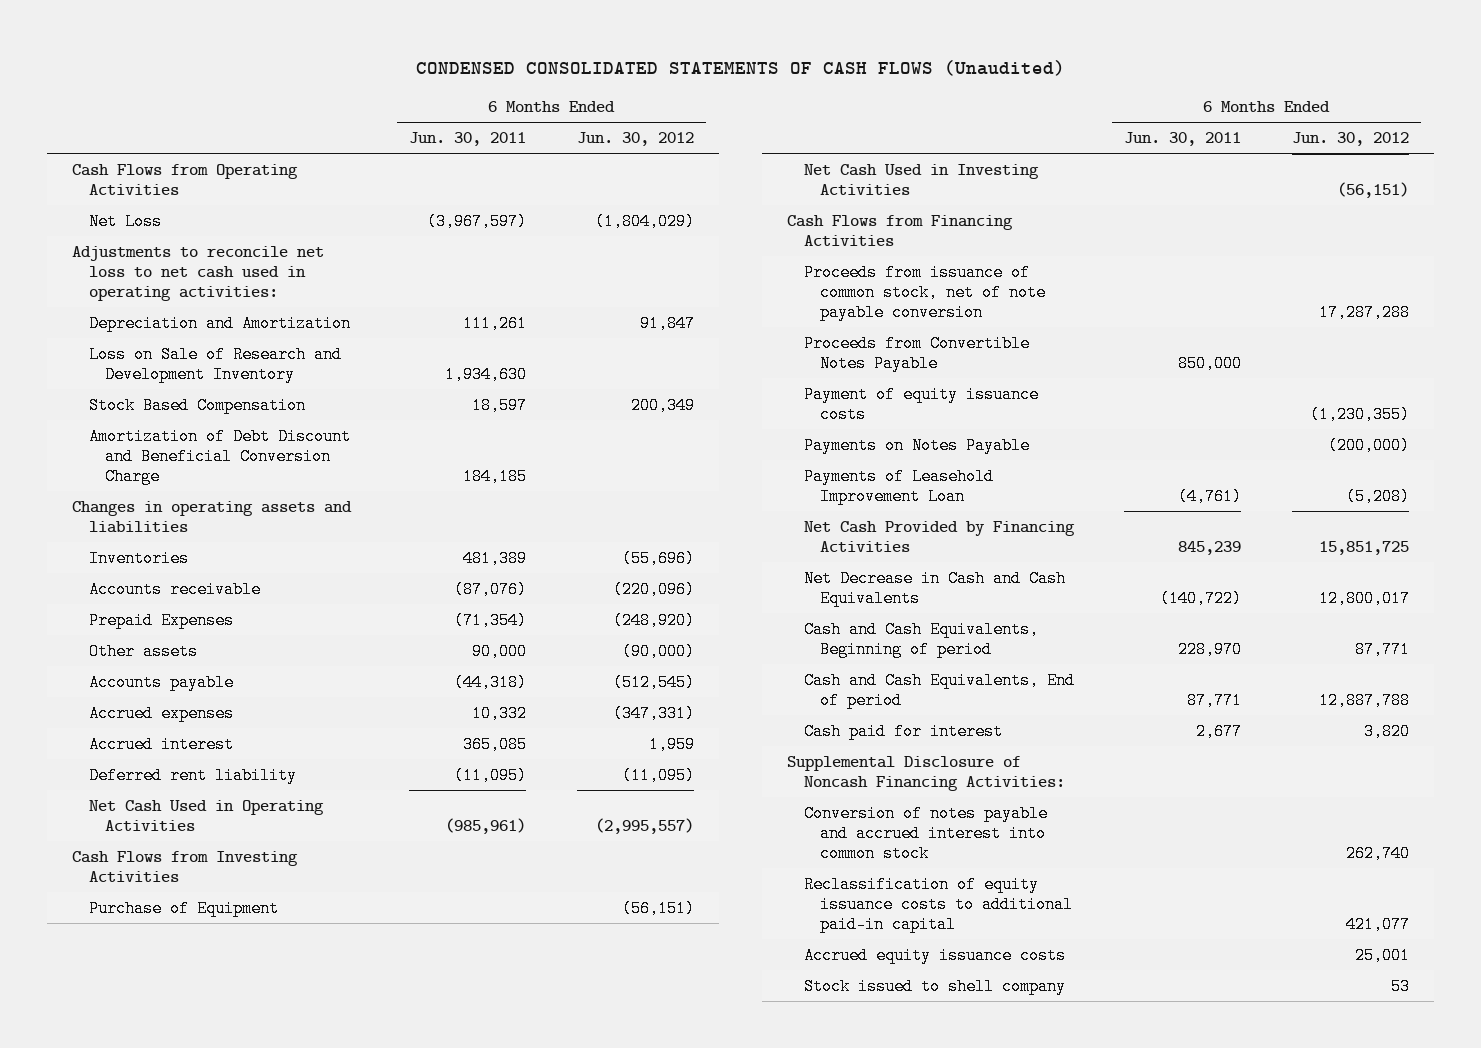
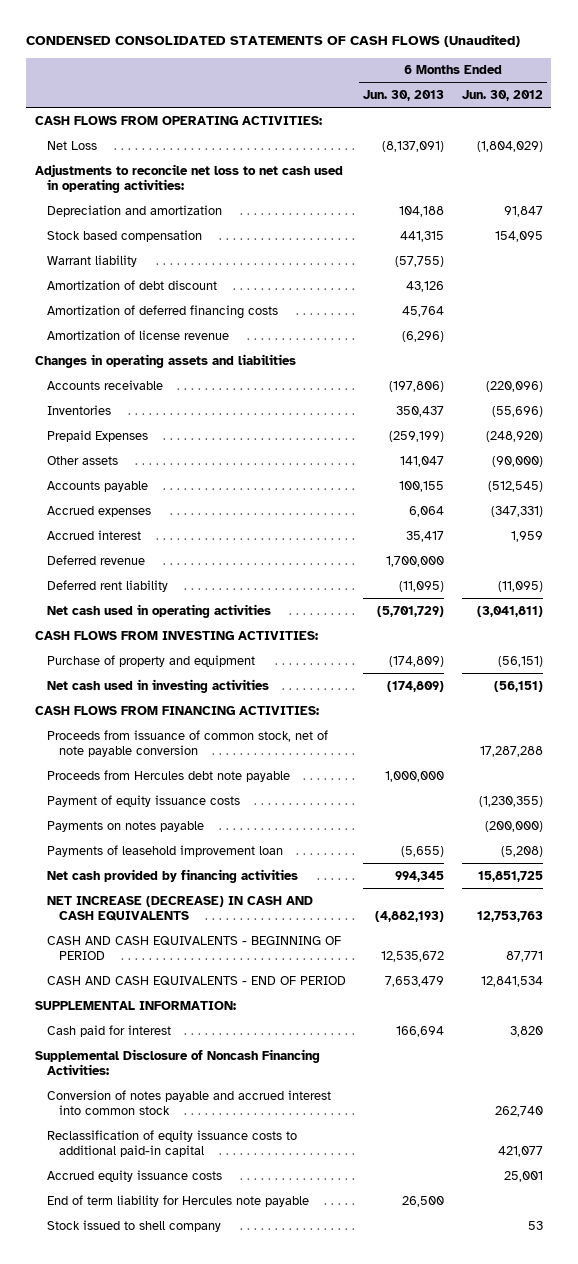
[409,132,527,147] Jun. 30, 2011 -> none
none -> [363,89,445,101] Jun. 30, 2013
[72,163,299,195] Cash Flows from Operating Activities -> [35,115,323,125] CASH FLOWS FROM OPERATING ACTIVITIES:
[88,345,342,383] Loss on Sale of Research and Development Inventory -> none
[88,314,351,332] Depreciation and Amortization -> [46,204,222,217] Depreciation and amortization
[88,396,306,414] Stock Based Compensation -> [46,229,202,242] Stock based compensation
[630,396,695,414] 200,349 -> [494,230,543,242] 154,095
none -> [46,254,137,267] Warrant liability
[88,427,351,485] Amortization of Debt Discount and Beneficial Conversion Charge -> [46,279,217,290] Amortization of debt discount
none -> [46,304,278,319] Amortization of deferred financing costs
none -> [46,329,229,340] Amortization of license revenue
[88,549,189,567] Inventories -> [46,404,111,415] Inventories
none -> [46,554,145,565] Deferred revenue
[88,799,324,831] Net Cash Used in Operating Activities -> [46,603,271,618] Net cash used in operating activities
[594,817,694,834] (2,995,557) -> [476,605,543,617] (3,041,811)
[72,850,299,882] Cash Flows from Investing Activities -> [35,630,319,640] CASH FLOWS FROM INVESTING ACTIVITIES:
[88,899,279,917] Purchase of Equipment -> [46,654,255,667] Purchase of property and equipment
[803,163,1039,195] Net Cash Used in Investing Activities -> [46,678,269,693] Net cash used in investing activities
[787,214,1014,246] Cash Flows from Financing Activities -> [35,705,320,715] CASH FLOWS FROM FINANCING ACTIVITIES:
[803,334,1030,372] Proceeds from Convertible Notes Payable -> [46,769,290,782] Proceeds from Hercules debt note payable
[803,436,1030,454] Payments on Notes Payable -> [46,820,204,832] Payments on notes payable
[803,467,994,505] Payments of Leasehold Improvement Loan -> [46,844,283,857] Payments of leasehold improvement loan
[803,520,1075,552] Net Cash Provided by Financing Activities -> [46,868,298,883] Net cash provided by financing activities
[803,569,1066,607] Net Decrease in Cash and Cash Equivalents -> [46,895,313,922] NET INCREASE (DECREASE) IN CASH AND CASH EQUIVALENTS
[1318,589,1410,607] 12,800,017 -> [476,911,543,923] 12,753,763
[803,620,1039,658] Cash and Cash Equivalents, Beginning of period -> [46,935,341,961] CASH AND CASH EQUIVALENTS - BEGINNING OF PERIOD
[803,671,1075,709] Cash and Cash Equivalents, End of period -> [46,975,346,986] CASH AND CASH EQUIVALENTS - END OF PERIOD
[1318,691,1410,709] 12,887,788 -> [480,975,543,987] 12,841,534
none -> [35,1000,237,1010] SUPPLEMENTAL INFORMATION:
none -> [46,1194,309,1207] End of term liability for Hercules note payable

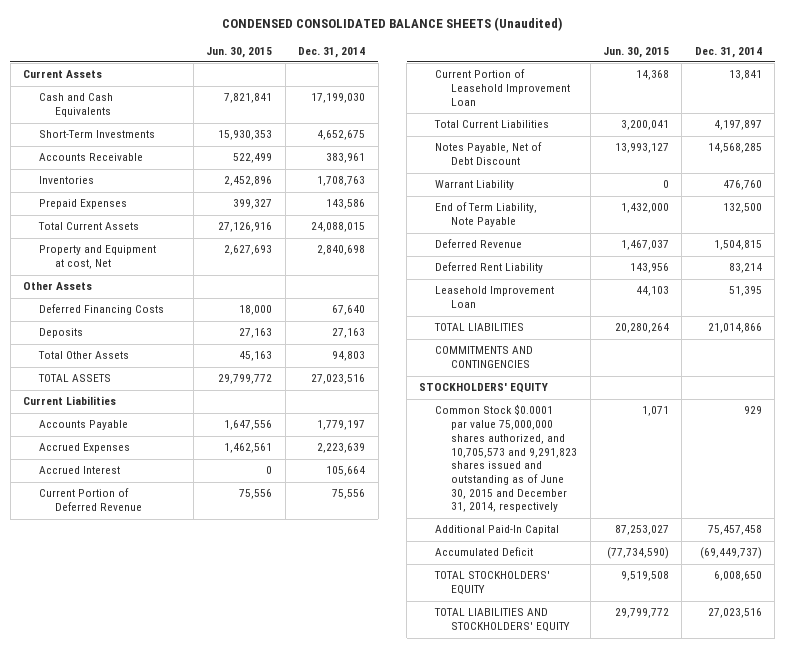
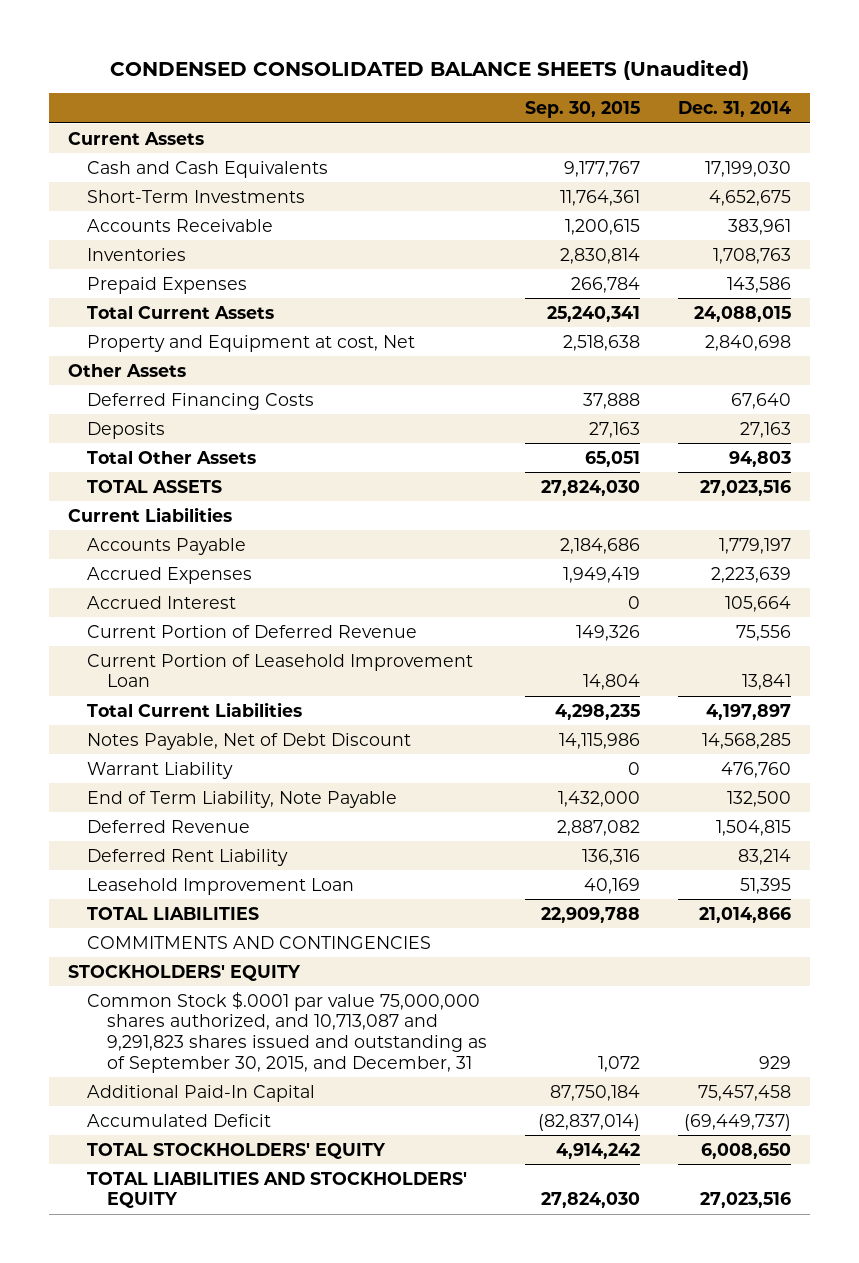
[206,46,273,58] Jun. 30, 2015 -> none
none -> [525,101,641,119] Sep. 30, 2015
[435,404,578,513] Common Stock $0.0001 par value 75,000,000 shares authorized, and 10,705,573 and 9,291,823 shares issued and outstanding as of June 30, 2015 and December 31, 2014, respectively -> [87,991,487,1073] Common Stock $.0001 par value 75,000,000 shares authorized, and 10,713,087 and 9,291,823 shares issued and outstanding as of September 30, 2015, and December, 31

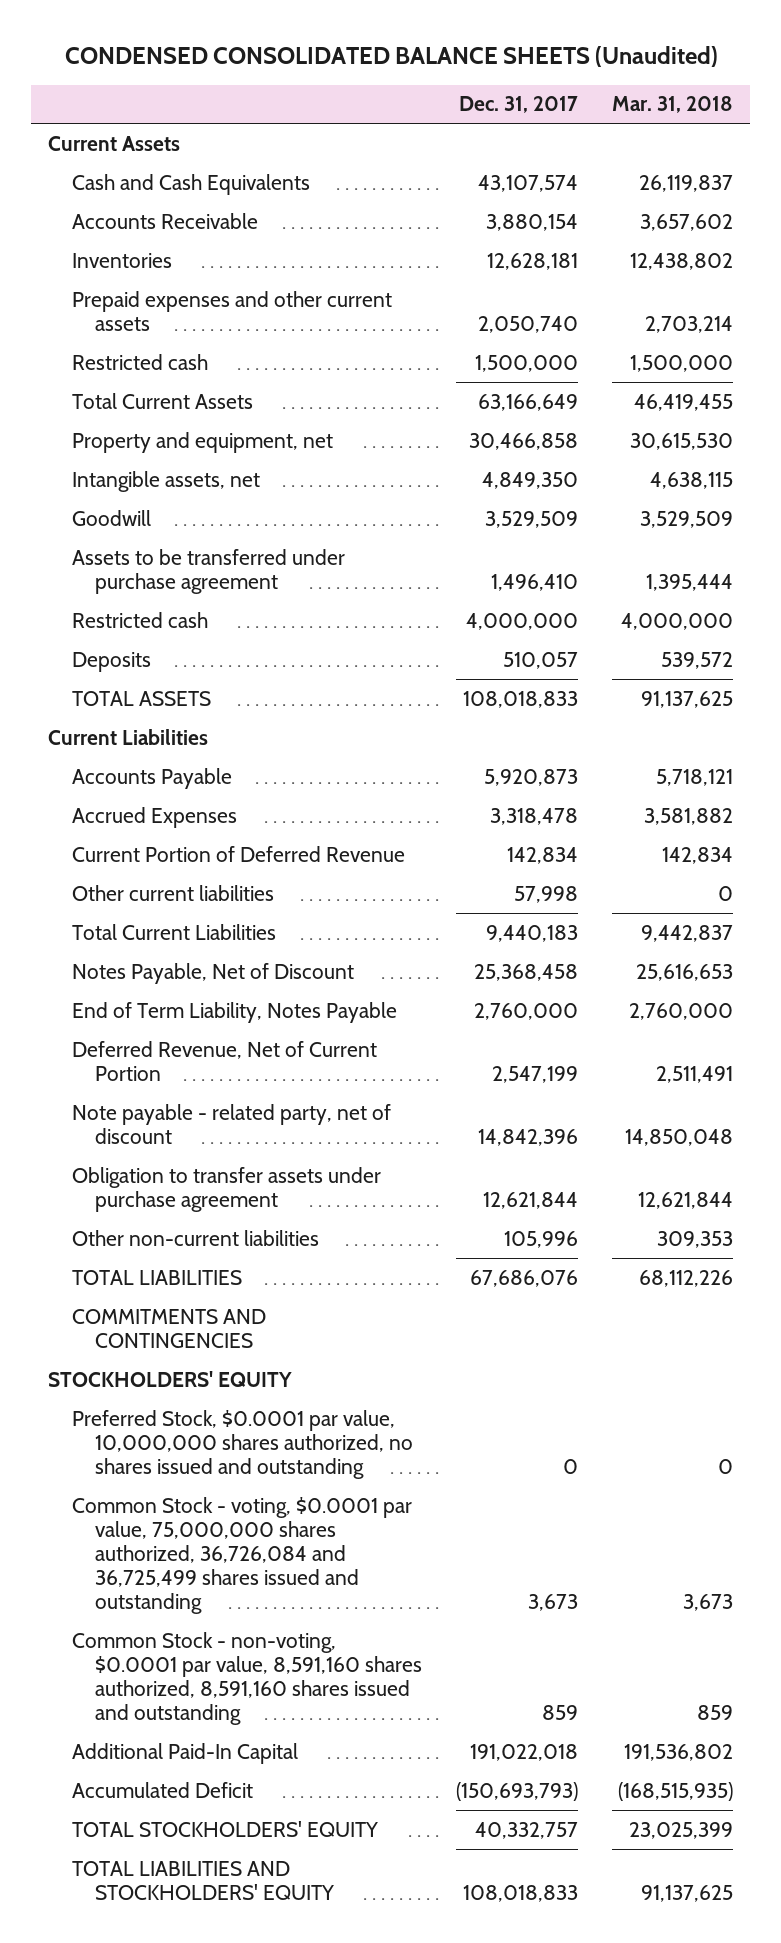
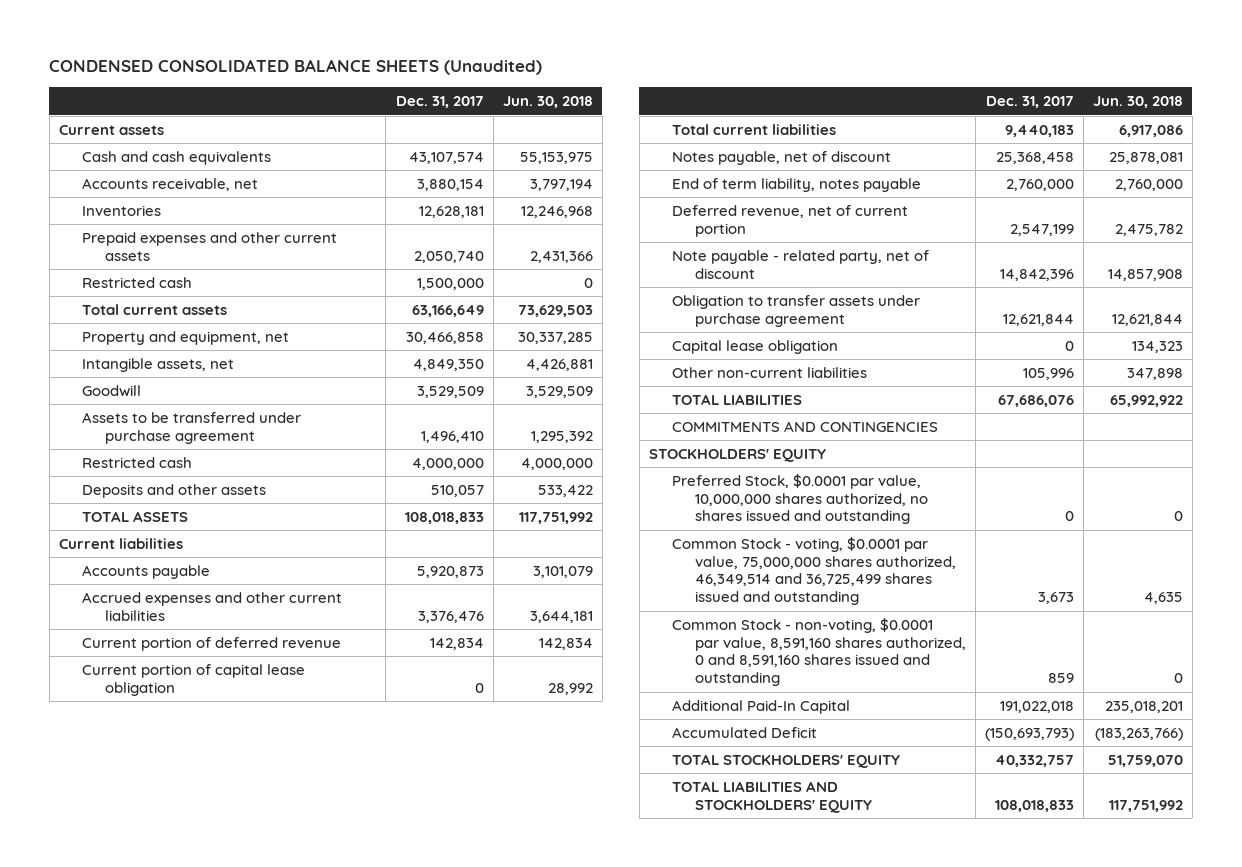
[611,96,733,114] Mar. 31, 2018 -> none
none -> [502,96,593,109] Jun. 30, 2018
[48,135,181,151] Current Assets -> [58,124,164,135] Current assets
[71,173,310,195] Cash and Cash Equivalents -> [82,150,272,165] Cash and cash equivalents
[71,212,258,229] Accounts Receivable -> [82,177,259,191] Accounts receivable, net
[71,392,253,409] Total Current Assets -> [82,303,228,315] Total current assets
[71,651,151,672] Deposits -> [82,483,267,498] Deposits and other assets
[71,884,274,901] Other current liabilities -> none
[48,728,209,745] Current Liabilities -> [58,537,183,549] Current liabilities
[71,767,232,789] Accounts Payable -> [82,564,211,579] Accounts payable
[71,806,237,828] Accrued Expenses -> [82,591,343,621] Accrued expenses and other current liabilities
[489,807,578,825] 3,318,478 -> [418,610,485,623] 3,376,476
[71,845,405,862] Current Portion of Deferred Revenue -> [82,636,342,651] Current portion of deferred revenue
none -> [82,663,306,696] Current portion of capital lease obligation
[71,923,276,940] Total Current Liabilities -> [671,123,836,135] Total current liabilities
[71,962,354,984] Notes Payable, Net of Discount -> [671,150,891,165] Notes payable, net of discount
[71,1001,397,1023] End of Term Liability, Notes Payable -> [671,177,921,192] End of term liability, notes payable
[71,1040,377,1081] Deferred Revenue, Net of Current Portion -> [671,204,908,237] Deferred revenue, net of current portion
none -> [671,339,838,354] Capital lease obligation
[71,1496,412,1615] Common Stock - voting, $0.0001 par value, 75,000,000 shares authorized, 36,726,084 and 36,725,499 shares issued and outstanding -> [671,536,957,606] Common Stock - voting, $0.0001 par value, 75,000,000 shares authorized, 46,349,514 and 36,725,499 shares issued and outstanding
[71,1631,422,1726] Common Stock - non-voting, $0.0001 par value, 8,591,160 shares authorized, 8,591,160 shares issued and outstanding -> [671,617,967,687] Common Stock - non-voting, $0.0001 par value, 8,591,160 shares authorized, 0 and 8,591,160 shares issued and outstanding

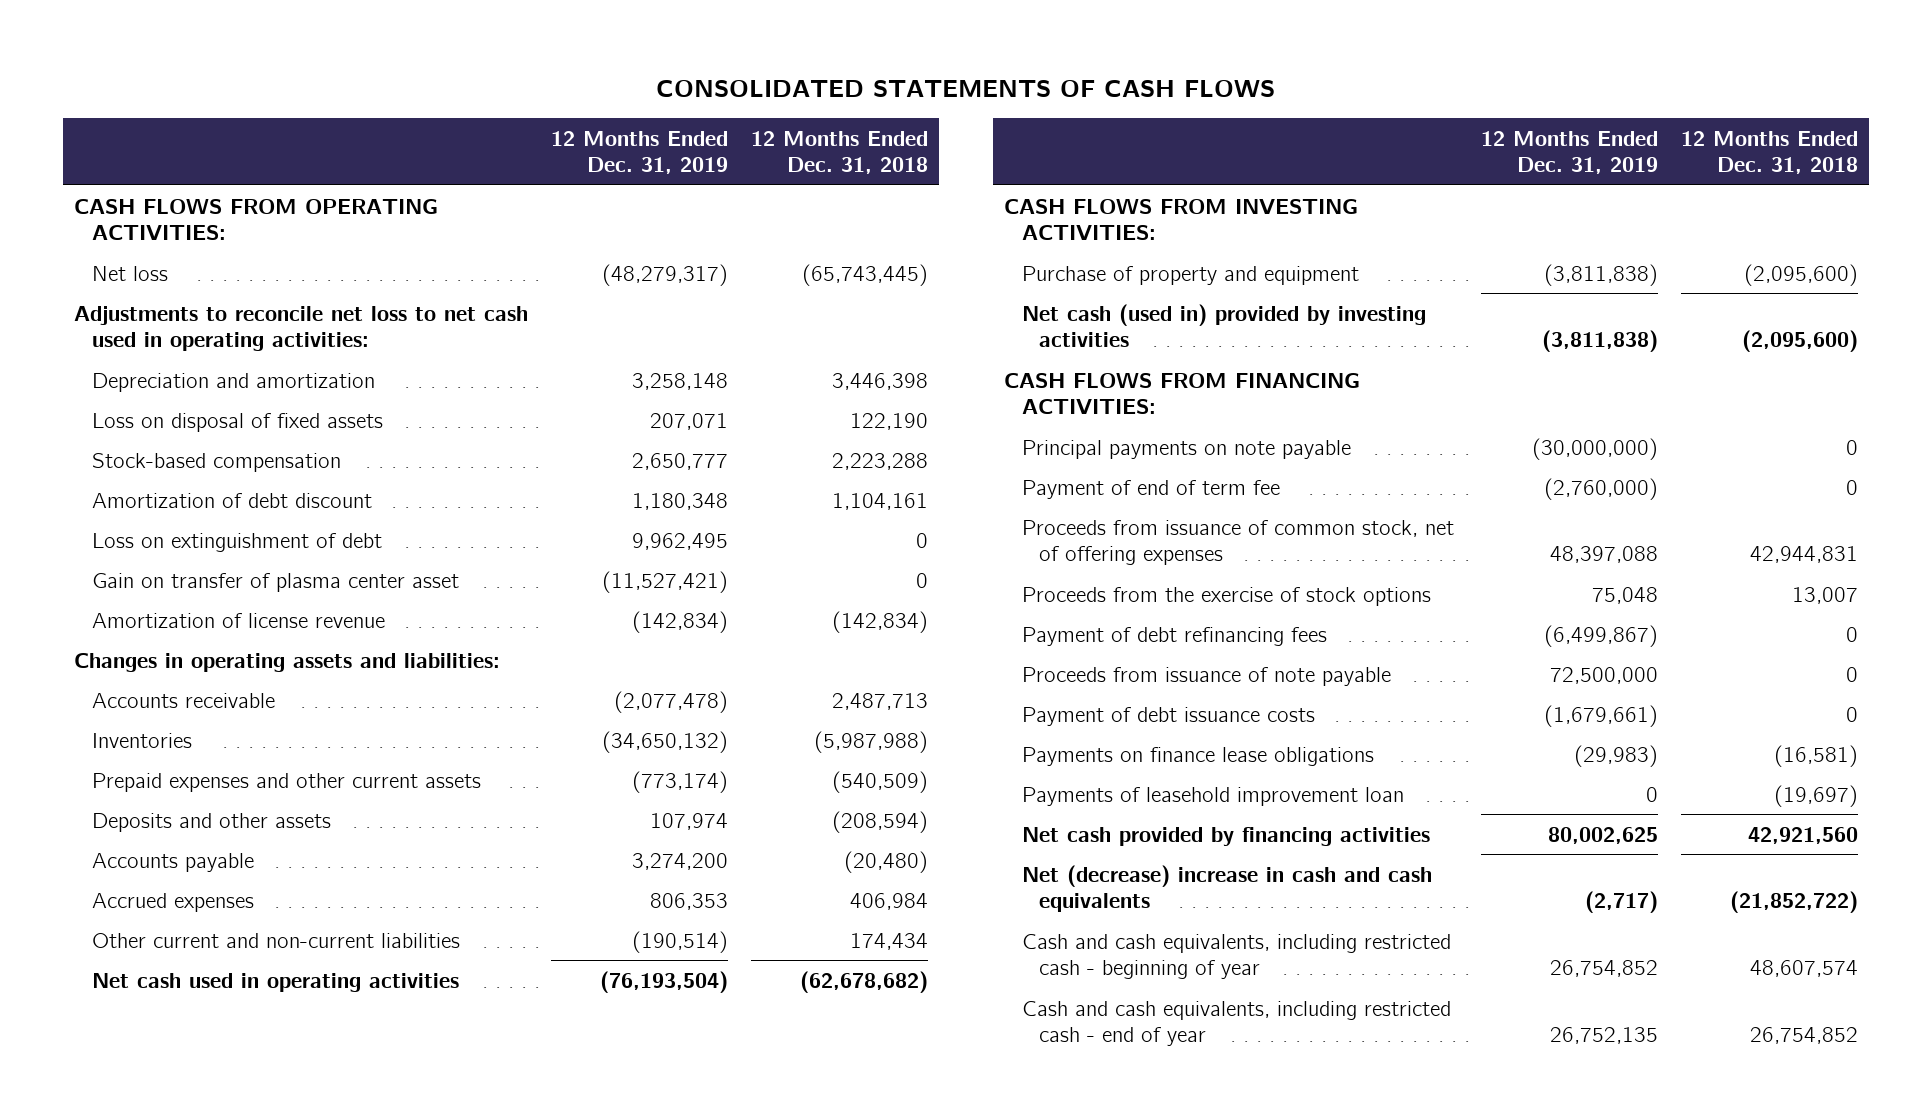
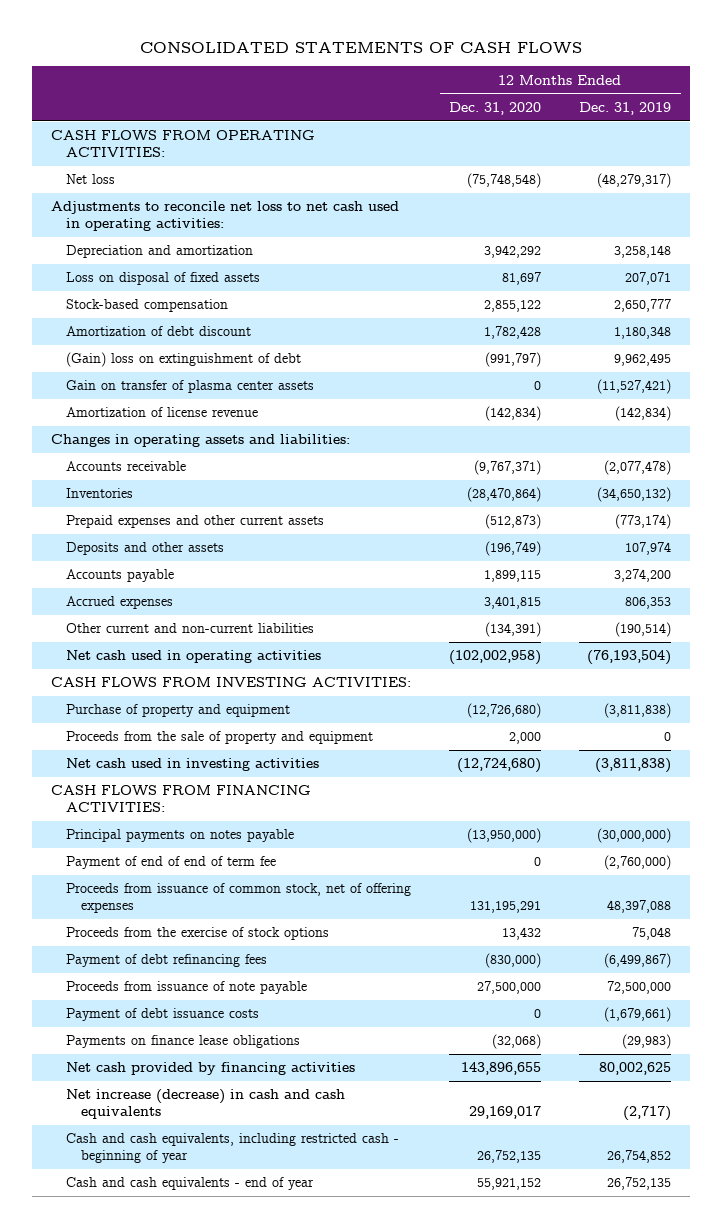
[750,130,928,175] 12 Months Ended Dec. 31, 2018 -> none
none -> [449,101,542,115] Dec. 31, 2020
[91,532,382,552] Loss on extinguishment of debt -> [66,352,302,368] (Gain) loss on extinguishment of debt
[91,572,459,592] Gain on transfer of plasma center asset -> [66,380,315,394] Gain on transfer of plasma center assets
none -> [66,731,374,745] Proceeds from the sale of property and equipment
[1021,303,1426,347] Net cash (used in) provided by investing activities -> [66,758,320,772] Net cash used in investing activities
[1021,439,1351,459] Principal payments on note payable -> [66,829,295,843] Principal payments on notes payable
[1021,479,1280,499] Payment of end of term fee -> [66,856,277,870] Payment of end of end of term fee
[1021,786,1404,806] Payments of leasehold improvement loan -> none
[1021,864,1432,912] Net (decrease) increase in cash and cash equivalents -> [66,1089,346,1119] Net increase (decrease) in cash and cash equivalents
[1021,1000,1451,1046] Cash and cash equivalents, including restricted cash - end of year -> [66,1177,315,1191] Cash and cash equivalents - end of year

